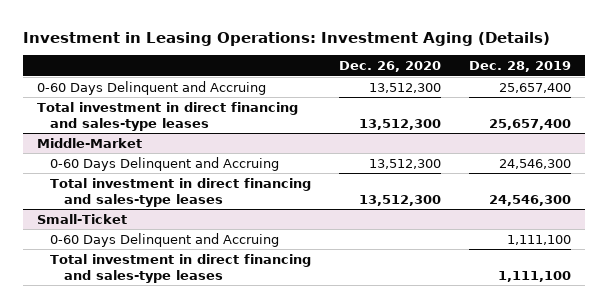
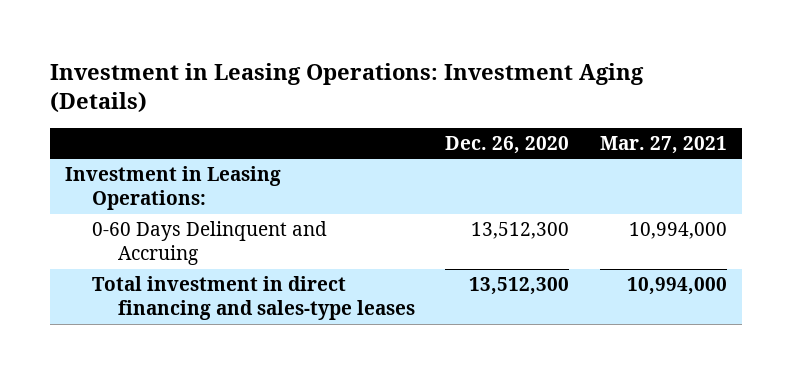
[468,61,571,73] Dec. 28, 2019 -> none
none -> [599,136,727,155] Mar. 27, 2021
[36,80,266,95] 0-60 Days Delinquent and Accruing -> none
[36,101,298,131] Total investment in direct financing and sales-type leases -> none
[36,137,142,148] Middle-Market -> none
none -> [65,165,282,211] Investment in Leasing Operations:
[36,213,127,224] Small-Ticket -> none
[50,232,280,247] 0-60 Days Delinquent and Accruing -> none
[50,253,312,283] Total investment in direct financing and sales-type leases -> none

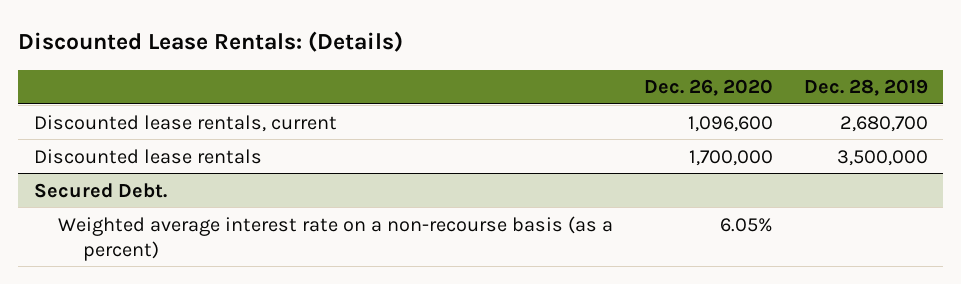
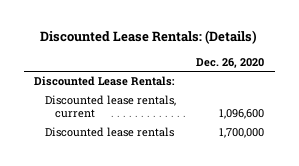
[803,79,928,97] Dec. 28, 2019 -> none
none -> [34,76,176,87] Discounted Lease Rentals:
[33,182,167,198] Secured Debt. -> none
[58,215,614,261] Weighted average interest rate on a non-recourse basis (as a percent) -> none

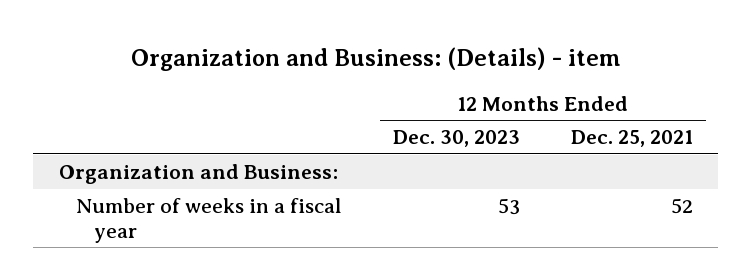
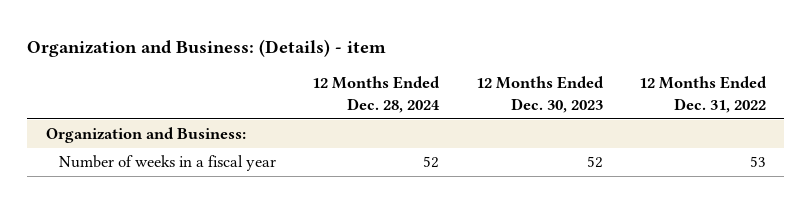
[570,130,693,148] Dec. 25, 2021 -> none
none -> [312,76,441,113] 12 Months Ended Dec. 28, 2024
none -> [639,76,768,113] 12 Months Ended Dec. 31, 2022
[497,197,520,215] 53 -> [586,156,603,169] 52

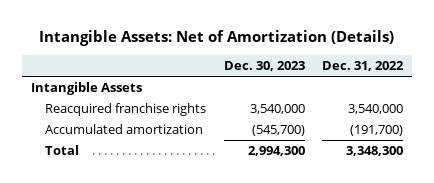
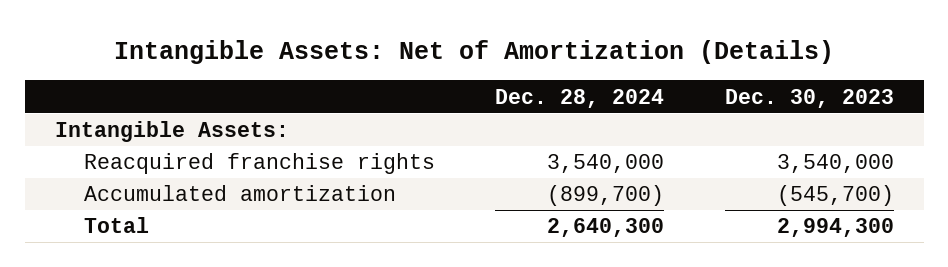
[322,61,405,72] Dec. 31, 2022 -> none
none -> [495,88,665,108] Dec. 28, 2024
[30,82,142,96] Intangible Assets -> [54,121,289,143] Intangible Assets:

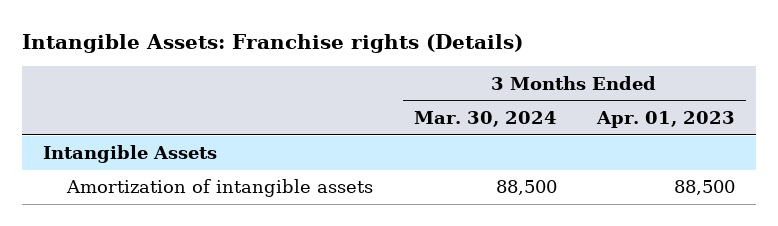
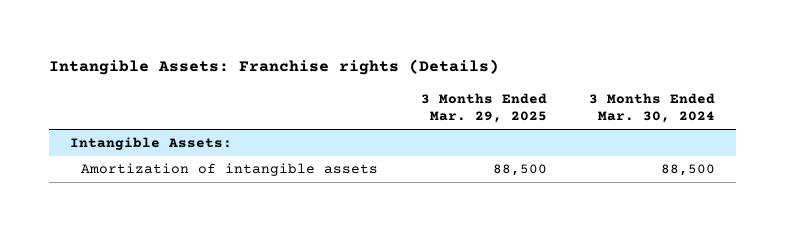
[596,110,736,128] Apr. 01, 2023 -> none
none -> [420,92,547,124] 3 Months Ended Mar. 29, 2025
[42,145,217,164] Intangible Assets -> [70,137,233,151] Intangible Assets:

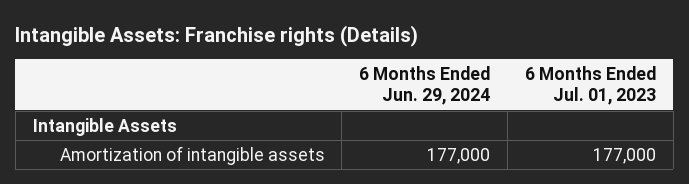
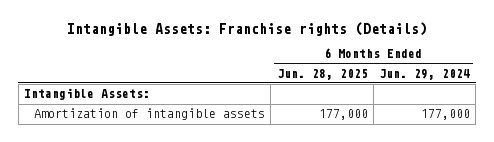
[525,66,657,106] 6 Months Ended Jul. 01, 2023 -> none
none -> [276,68,368,80] Jun. 28, 2025
[32,117,177,136] Intangible Assets -> [23,88,150,101] Intangible Assets:

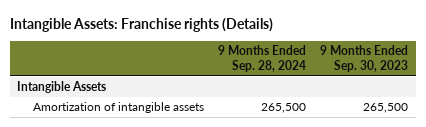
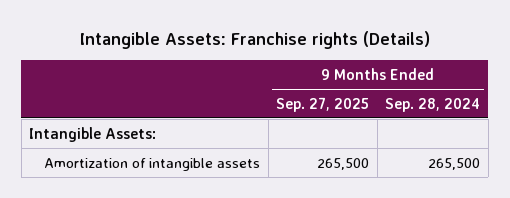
[320,44,409,72] 9 Months Ended Sep. 30, 2023 -> none
none -> [276,96,370,112] Sep. 27, 2025
[17,81,107,94] Intangible Assets -> [29,126,157,142] Intangible Assets:

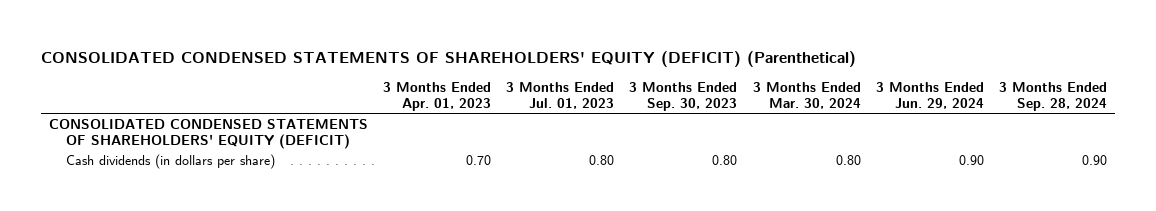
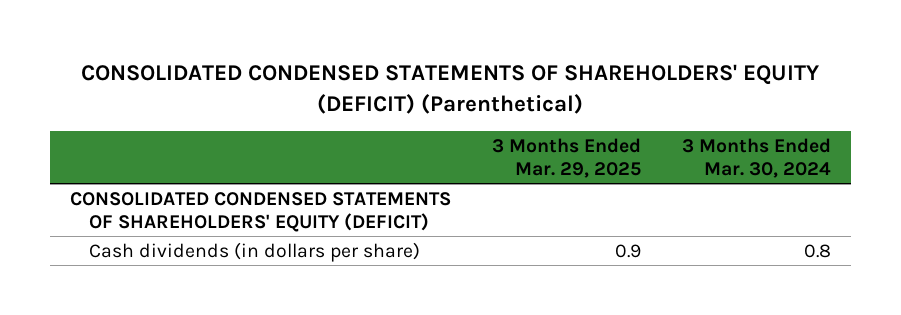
[383,81,492,111] 3 Months Ended Apr. 01, 2023 -> none
[506,81,615,109] 3 Months Ended Jul. 01, 2023 -> none
[629,81,738,111] 3 Months Ended Sep. 30, 2023 -> none
[875,81,984,109] 3 Months Ended Jun. 29, 2024 -> none
[999,81,1108,111] 3 Months Ended Sep. 28, 2024 -> none
none -> [491,137,641,178] 3 Months Ended Mar. 29, 2025
[835,154,861,165] 0.80 -> [803,243,831,258] 0.8

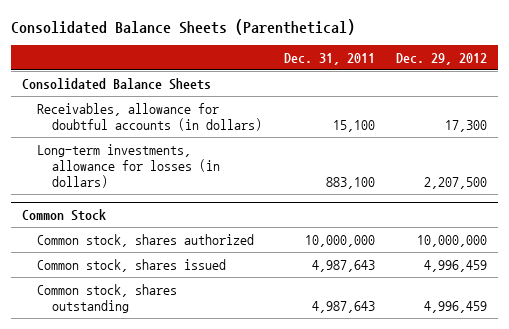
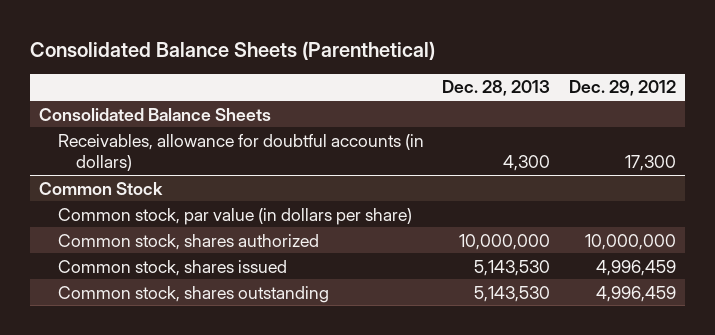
[283,52,375,65] Dec. 31, 2011 -> none
none -> [442,80,551,97] Dec. 28, 2013
[37,143,221,188] Long-term investments, allowance for losses (in dollars) -> none
none -> [57,207,412,225] Common stock, par value (in dollars per share)

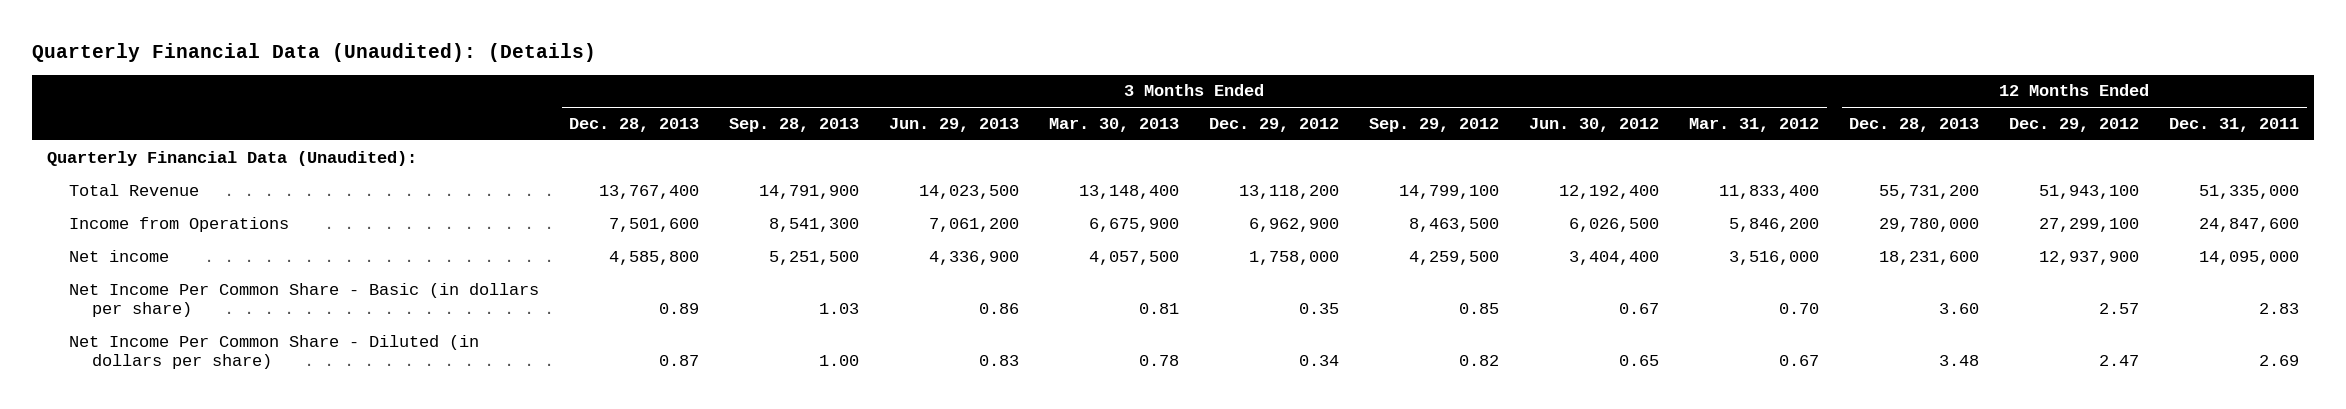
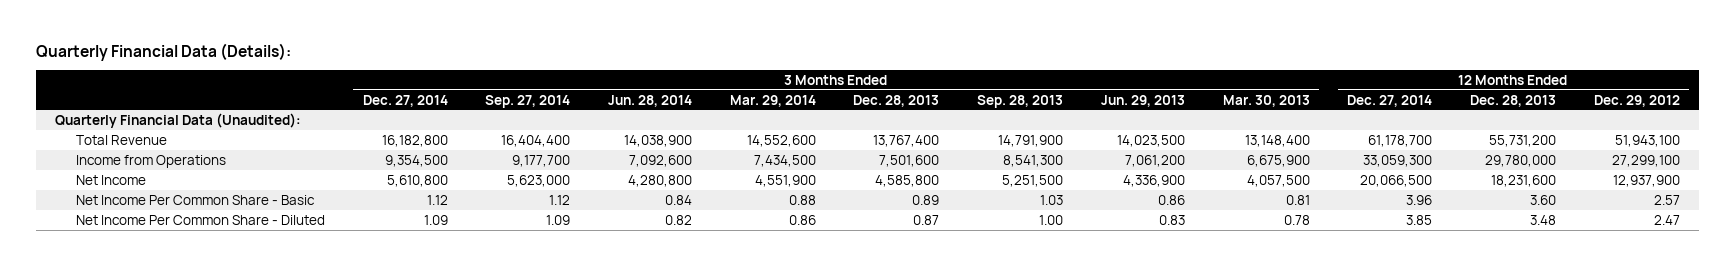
[31,42,596,62] Quarterly Financial Data (Unaudited): (Details) -> [35,42,291,61] Quarterly Financial Data (Details):
[1209,117,1340,132] Dec. 29, 2012 -> none
[1369,117,1500,132] Sep. 29, 2012 -> none
[1529,117,1660,132] Jun. 30, 2012 -> none
[1689,117,1820,132] Mar. 31, 2012 -> none
[2169,117,2300,132] Dec. 31, 2011 -> none
none -> [362,94,448,107] Dec. 27, 2014
none -> [485,94,571,108] Sep. 27, 2014
none -> [608,94,693,107] Jun. 28, 2014
none -> [729,94,816,107] Mar. 29, 2014
none -> [1347,94,1433,107] Dec. 27, 2014
[69,249,170,262] Net income -> [75,174,146,185] Net Income
[69,282,540,318] Net Income Per Common Share - Basic (in dollars per share) -> [75,194,315,205] Net Income Per Common Share - Basic
[69,334,480,370] Net Income Per Common Share - Diluted (in dollars per share) -> [75,214,325,225] Net Income Per Common Share - Diluted

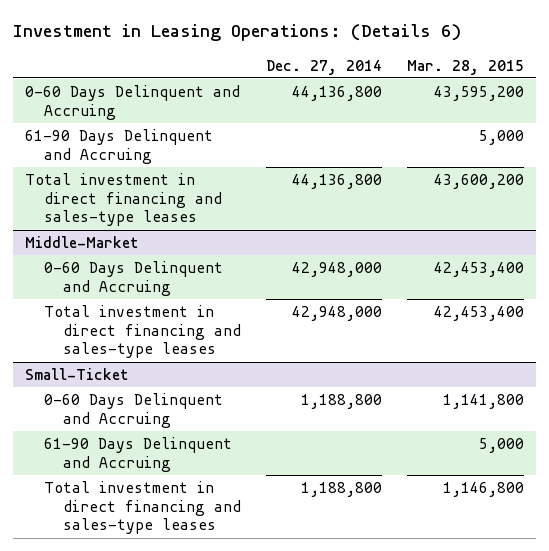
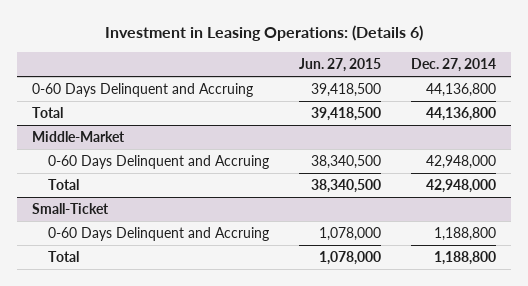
[406,59,524,75] Mar. 28, 2015 -> none
none -> [298,57,381,72] Jun. 27, 2015
[25,129,214,164] 61-90 Days Delinquent and Accruing -> none
[25,173,222,227] Total investment in direct financing and sales-type leases -> [32,107,64,119] Total
[43,305,241,359] Total investment in direct financing and sales-type leases -> [48,179,80,191] Total
[43,437,232,472] 61-90 Days Delinquent and Accruing -> none
[43,481,241,535] Total investment in direct financing and sales-type leases -> [48,251,80,263] Total

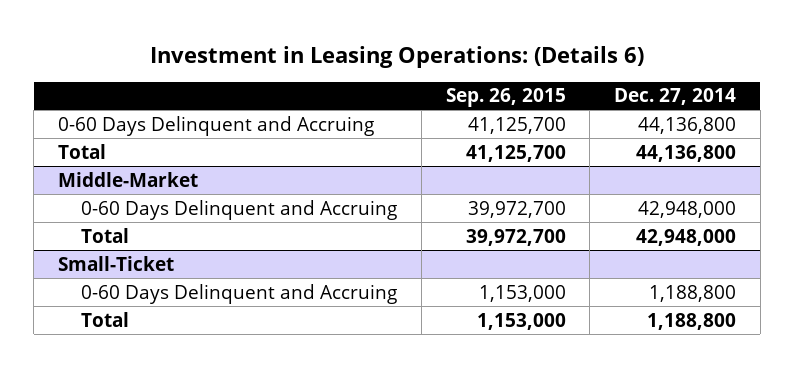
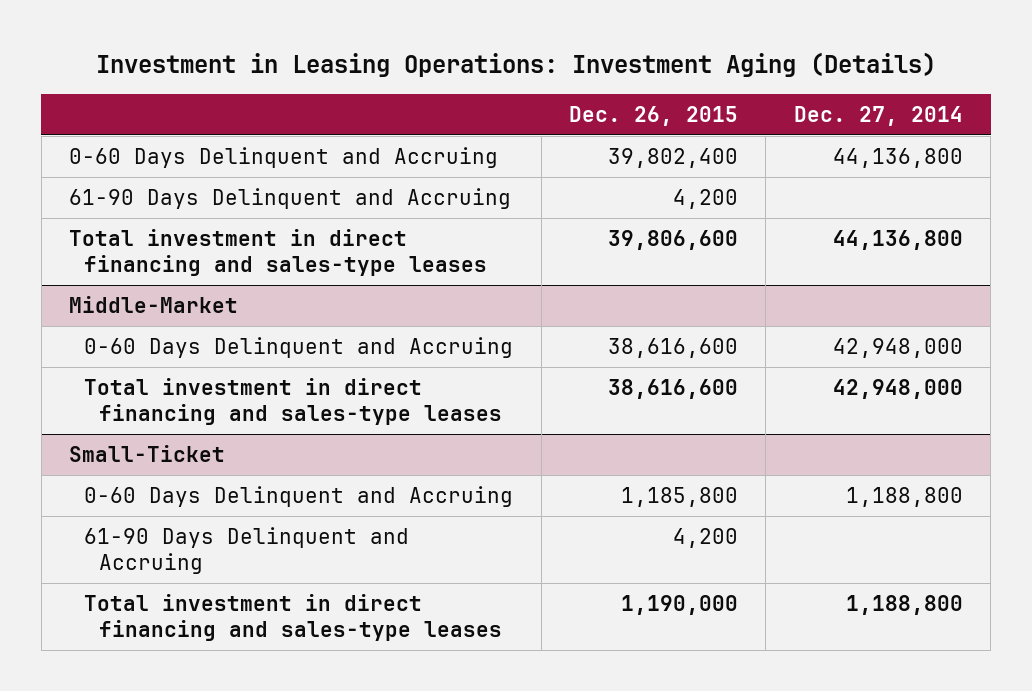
[149,45,644,68] Investment in Leasing Operations: (Details 6) -> [95,52,936,78] Investment in Leasing Operations: Investment Aging (Details)
[445,88,566,108] Sep. 26, 2015 -> none
none -> [569,105,739,126] Dec. 26, 2015
none -> [69,188,512,210] 61-90 Days Delinquent and Accruing
[57,143,106,159] Total -> [69,229,488,277] Total investment in direct financing and sales-type leases
[81,227,130,243] Total -> [84,378,503,426] Total investment in direct financing and sales-type leases
none -> [84,527,410,575] 61-90 Days Delinquent and Accruing
[81,311,130,327] Total -> [84,594,503,642] Total investment in direct financing and sales-type leases

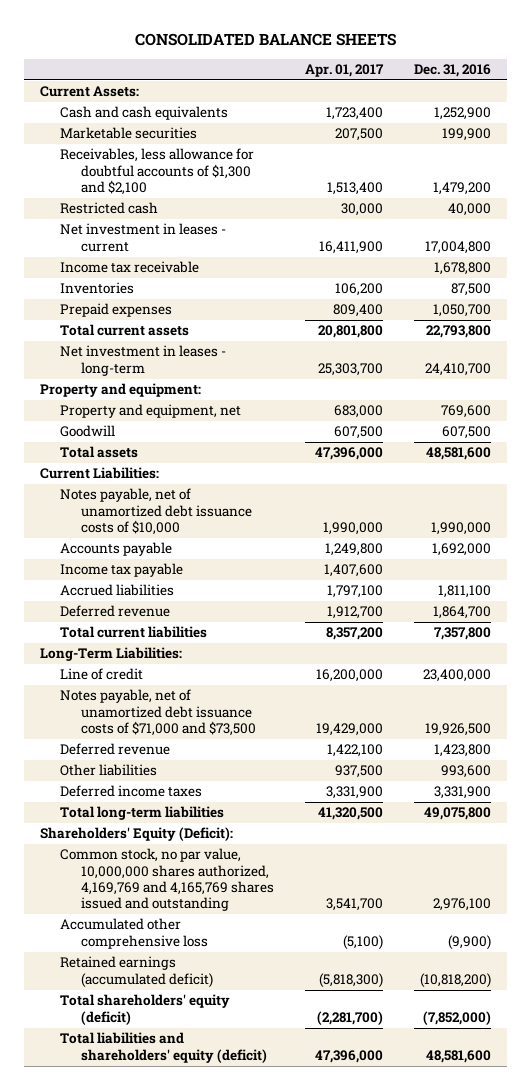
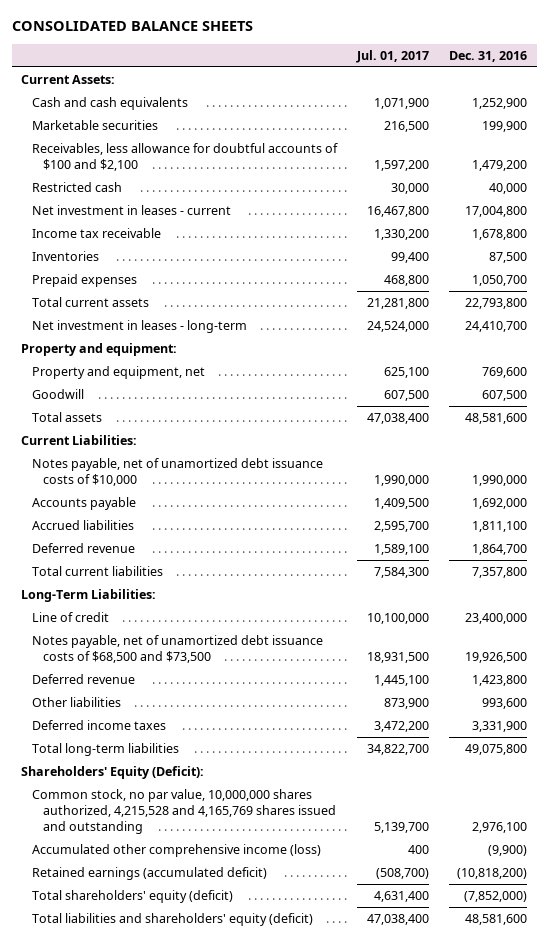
[304,64,384,78] Apr. 01, 2017 -> none
none -> [356,49,430,63] Jul. 01, 2017
[60,148,255,196] Receivables, less allowance for doubtful accounts of $1,300 and $2,100 -> [32,143,339,172] Receivables, less allowance for doubtful accounts of $100 and $2,100
[60,563,184,578] Income tax payable -> none
[60,689,256,737] Notes payable, net of unamortized debt issuance costs of $71,000 and $73,500 -> [32,635,324,664] Notes payable, net of unamortized debt issuance costs of $68,500 and $73,500
[60,848,274,912] Common stock, no par value, 10,000,000 shares authorized, 4,169,769 and 4,165,769 shares issued and outstanding -> [32,789,337,835] Common stock, no par value, 10,000,000 shares authorized, 4,215,528 and 4,165,769 shares issued and outstanding
[60,918,208,949] Accumulated other comprehensive loss -> [32,844,322,858] Accumulated other comprehensive income (loss)

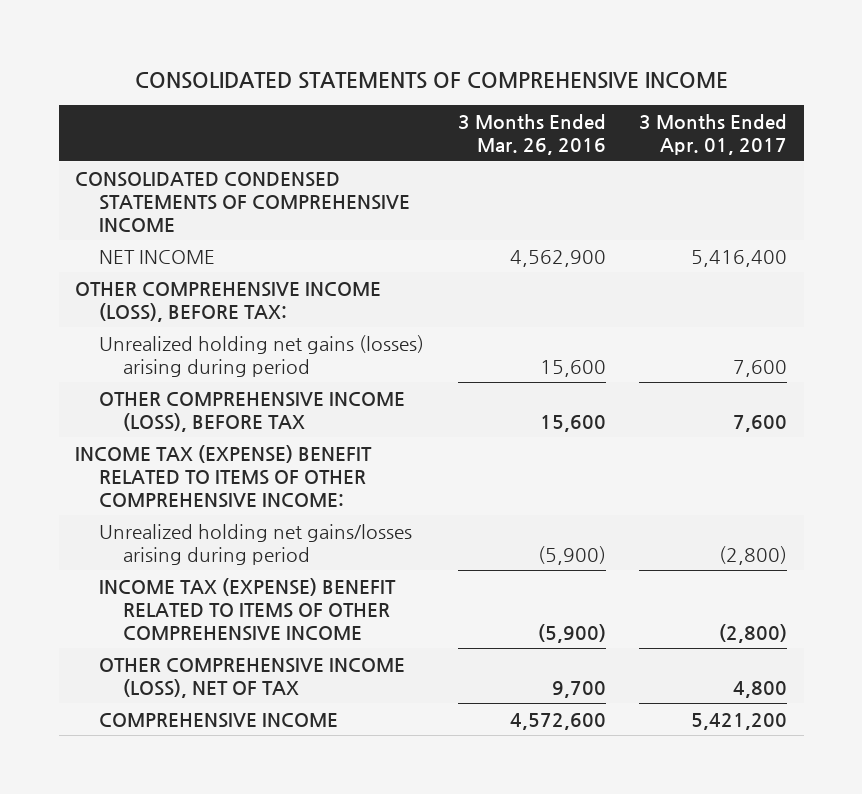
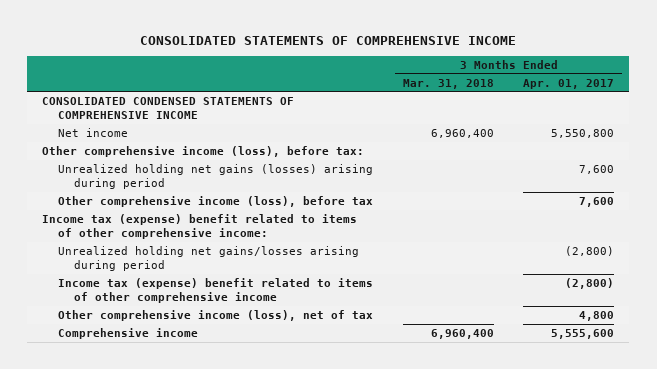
[457,113,606,155] 3 Months Ended Mar. 26, 2016 -> none
none -> [402,78,494,89] Mar. 31, 2018
[99,249,216,264] NET INCOME -> [58,127,129,137] Net income
[690,249,787,267] 5,416,400 -> [551,128,615,138] 5,550,800
[75,281,382,322] OTHER COMPREHENSIVE INCOME (LOSS), BEFORE TAX: -> [42,145,365,157] Other comprehensive income (loss), before tax:
[99,391,406,432] OTHER COMPREHENSIVE INCOME (LOSS), BEFORE TAX -> [58,195,374,207] Other comprehensive income (loss), before tax
[75,444,373,508] INCOME TAX (EXPENSE) BENEFIT RELATED TO ITEMS OF OTHER COMPREHENSIVE INCOME: -> [42,213,358,239] Income tax (expense) benefit related to items of other comprehensive income:
[99,577,397,641] INCOME TAX (EXPENSE) BENEFIT RELATED TO ITEMS OF OTHER COMPREHENSIVE INCOME -> [58,277,374,303] Income tax (expense) benefit related to items of other comprehensive income
[99,657,406,698] OTHER COMPREHENSIVE INCOME (LOSS), NET OF TAX -> [58,309,374,321] Other comprehensive income (loss), net of tax
[99,712,339,728] COMPREHENSIVE INCOME -> [58,327,199,339] Comprehensive income
[690,712,787,730] 5,421,200 -> [551,328,615,339] 5,555,600

